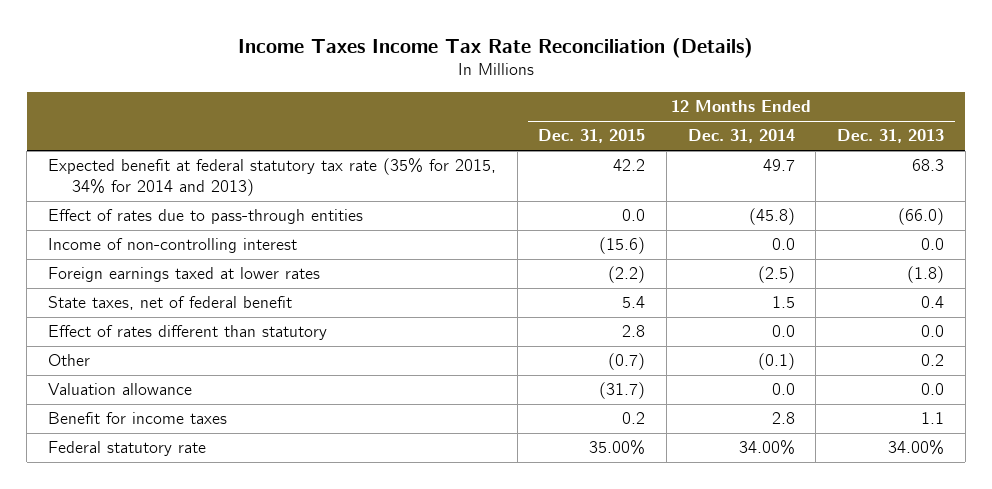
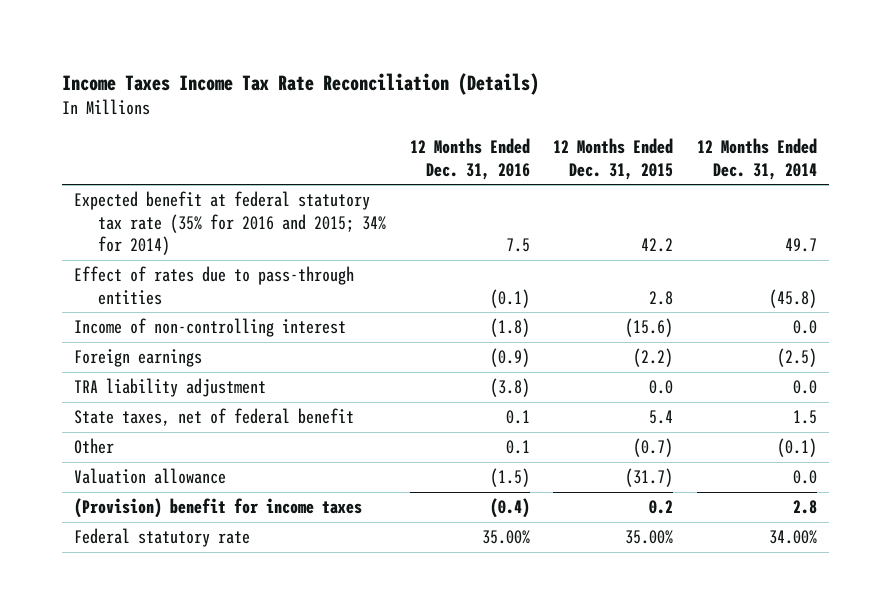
[837,129,945,144] Dec. 31, 2013 -> none
none -> [409,138,530,180] 12 Months Ended Dec. 31, 2016
[47,158,496,197] Expected benefit at federal statutory tax rate (35% for 2015, 34% for 2014 and 2013) -> [74,191,386,256] Expected benefit at federal statutory tax rate (35% for 2016 and 2015; 34% for 2014)
[622,209,646,222] 0.0 -> [649,290,674,305] 2.8
[47,267,320,283] Foreign earnings taxed at lower rates -> [74,349,203,368] Foreign earnings
none -> [74,378,267,398] TRA liability adjustment
[47,325,327,341] Effect of rates different than statutory -> none
[47,412,227,425] Benefit for income taxes -> [74,498,363,519] (Provision) benefit for income taxes

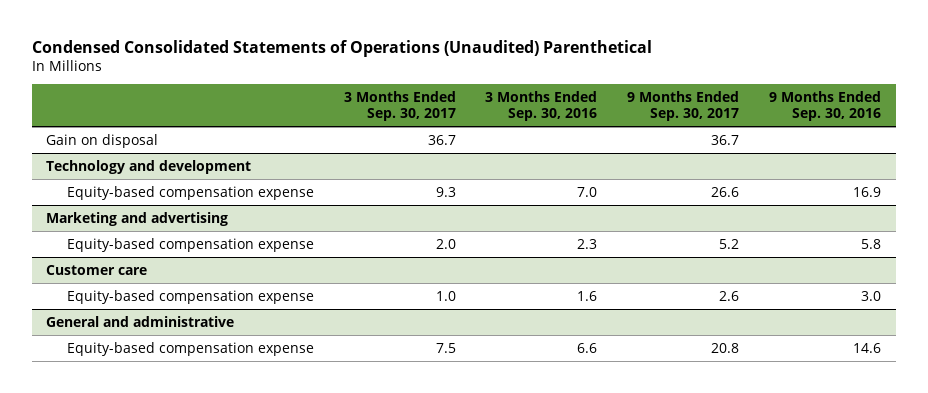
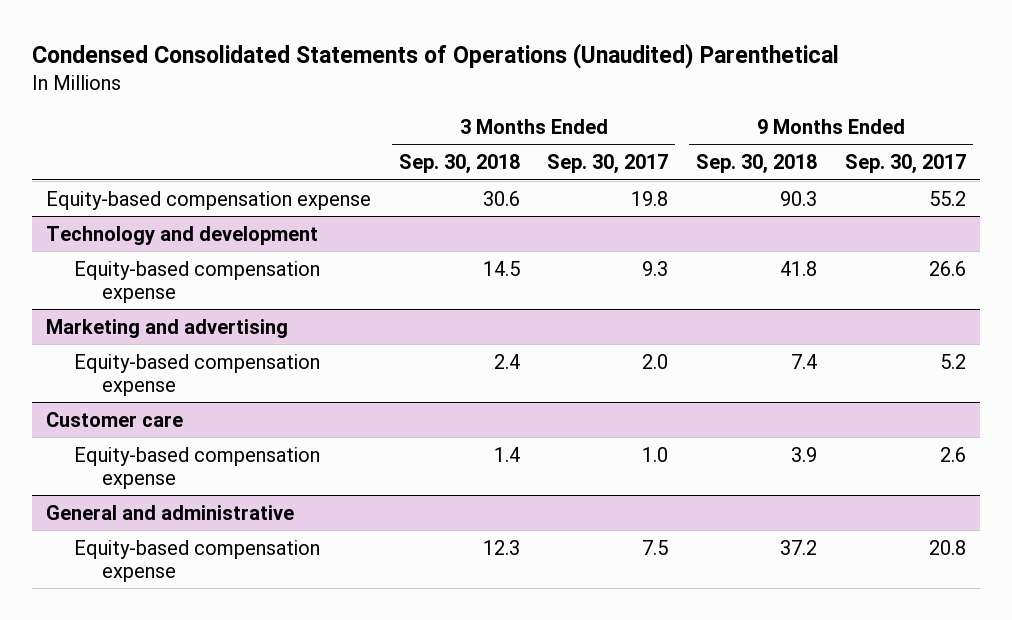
[485,91,598,122] 3 Months Ended Sep. 30, 2016 -> none
[769,91,882,122] 9 Months Ended Sep. 30, 2016 -> none
none -> [398,154,520,175] Sep. 30, 2018
none -> [696,154,818,175] Sep. 30, 2018
[46,133,159,148] Gain on disposal -> none
none -> [45,190,371,210] Equity-based compensation expense

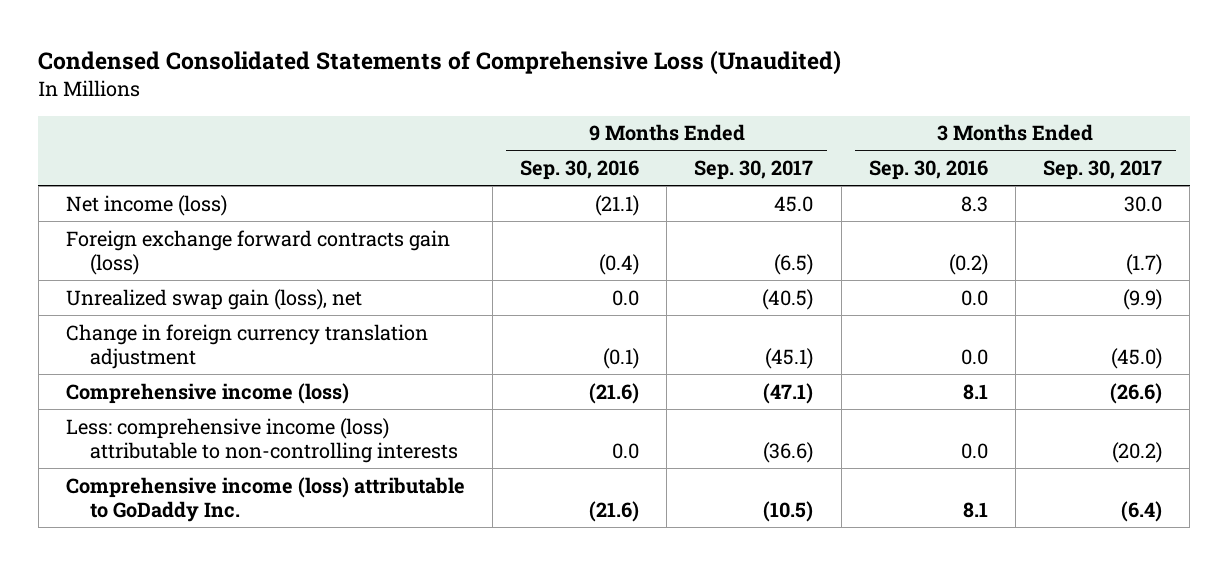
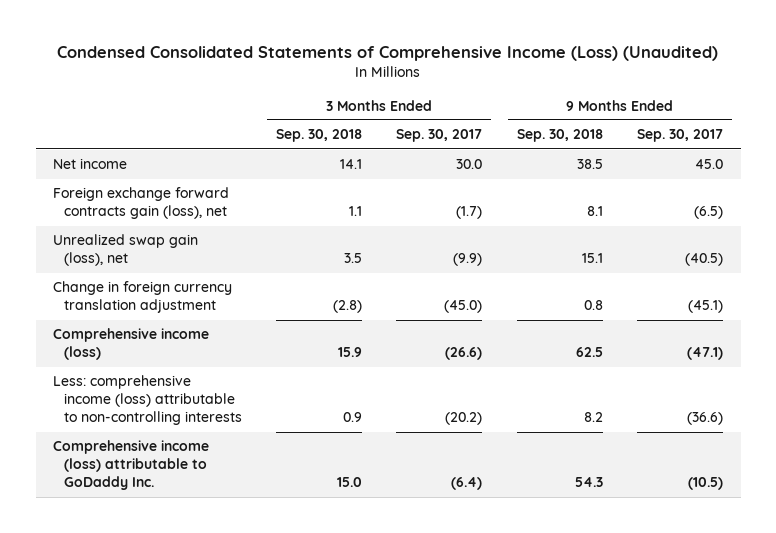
[38,50,842,76] Condensed Consolidated Statements of Comprehensive Loss (Unaudited) -> [57,45,719,61] Condensed Consolidated Statements of Comprehensive Income (Loss) (Unaudited)
[520,160,640,181] Sep. 30, 2016 -> none
[868,160,988,181] Sep. 30, 2016 -> none
none -> [276,129,363,143] Sep. 30, 2018
none -> [516,129,603,143] Sep. 30, 2018
[65,194,227,216] Net income (loss) -> [53,158,128,170] Net income
[65,229,450,275] Foreign exchange forward contracts gain (loss) -> [53,187,230,220] Foreign exchange forward contracts gain (loss), net

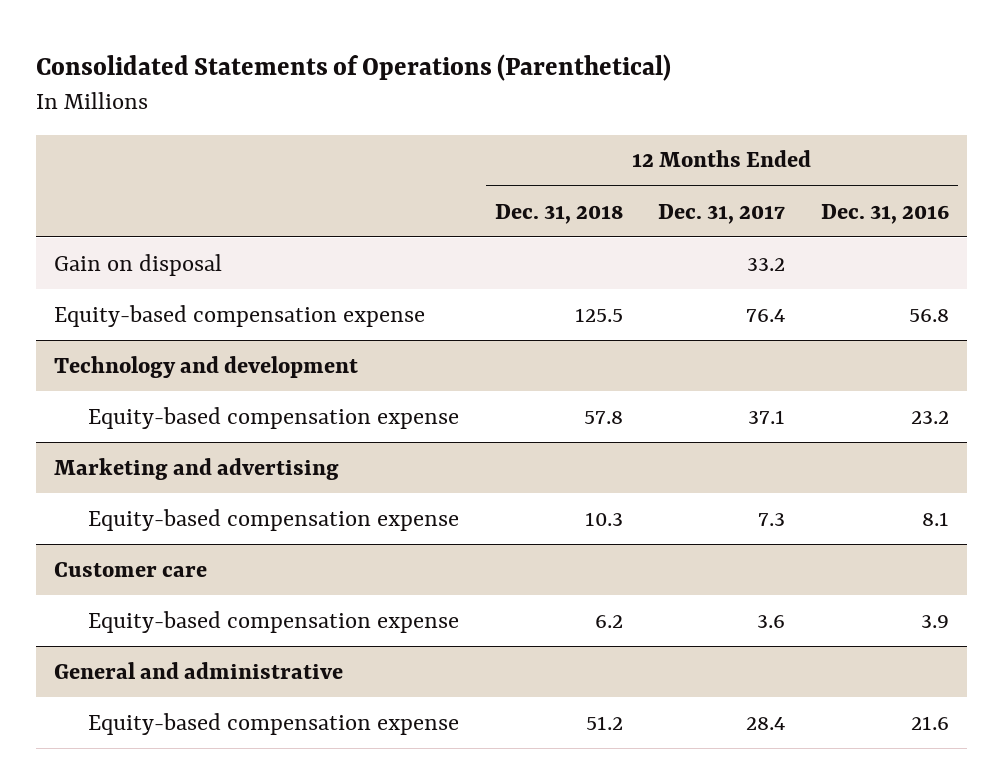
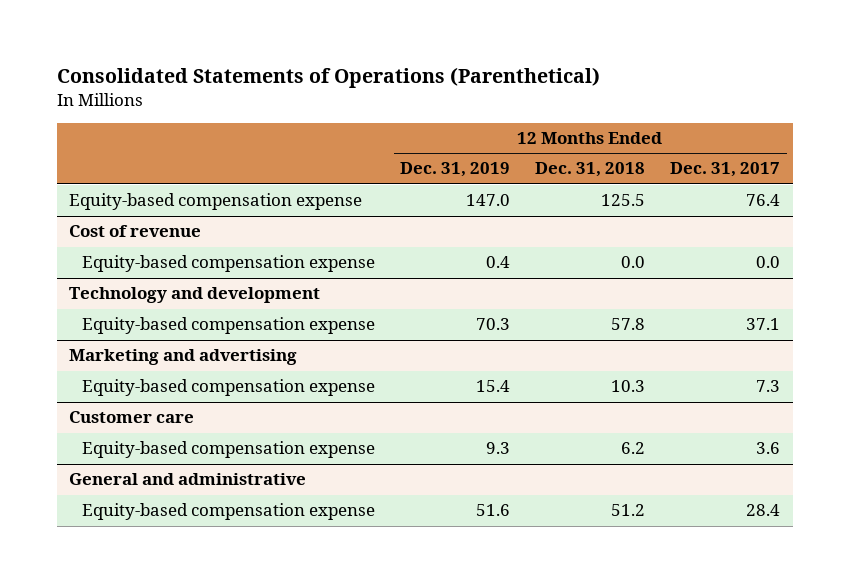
[821,203,950,224] Dec. 31, 2016 -> none
none -> [400,162,511,178] Dec. 31, 2019
[53,253,222,276] Gain on disposal -> none
none -> [69,225,202,238] Cost of revenue
none -> [82,255,376,273] Equity-based compensation expense

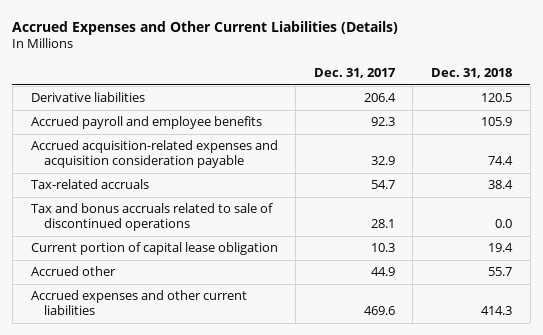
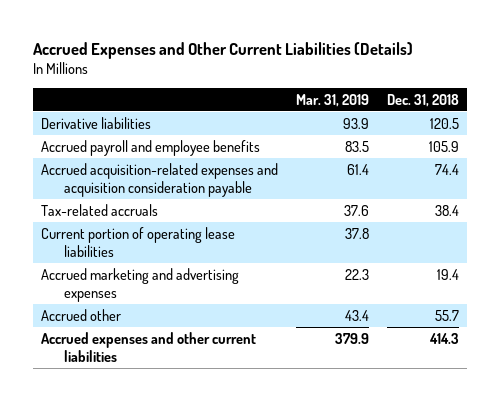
[313,68,396,79] Dec. 31, 2017 -> none
none -> [295,93,369,107] Mar. 31, 2019
[30,203,273,232] Tax and bonus accruals related to sale of discontinued operations -> none
none -> [41,226,236,257] Current portion of operating lease liabilities
[30,242,278,256] Current portion of capital lease obligation -> [41,267,240,302] Accrued marketing and advertising expenses

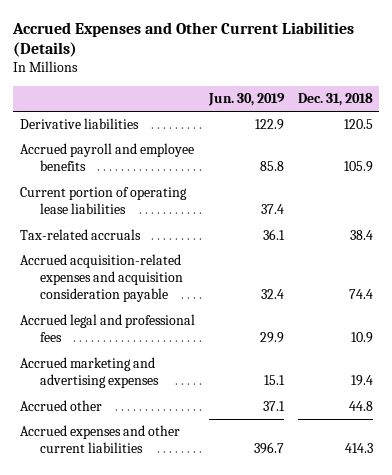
[295,93,369,107] Mar. 31, 2019 -> none
none -> [207,93,285,107] Jun. 30, 2019
[41,203,159,216] Tax-related accruals -> [19,229,141,241] Tax-related accruals
[41,162,279,197] Accrued acquisition-related expenses and acquisition consideration payable -> [19,254,184,303] Accrued acquisition-related expenses and acquisition consideration payable
none -> [19,314,195,343] Accrued legal and professional fees
[434,309,459,321] 55.7 -> [348,401,373,412] 44.8

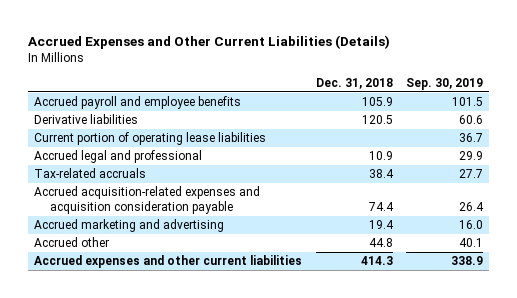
[207,93,285,107] Jun. 30, 2019 -> none
none -> [405,78,483,91] Sep. 30, 2019
[19,118,139,130] Derivative liabilities -> [34,114,139,125] Derivative liabilities
none -> [34,150,203,164] Accrued legal and professional
[19,314,195,343] Accrued legal and professional fees -> none
[19,357,160,389] Accrued marketing and advertising expenses -> [34,219,225,233] Accrued marketing and advertising

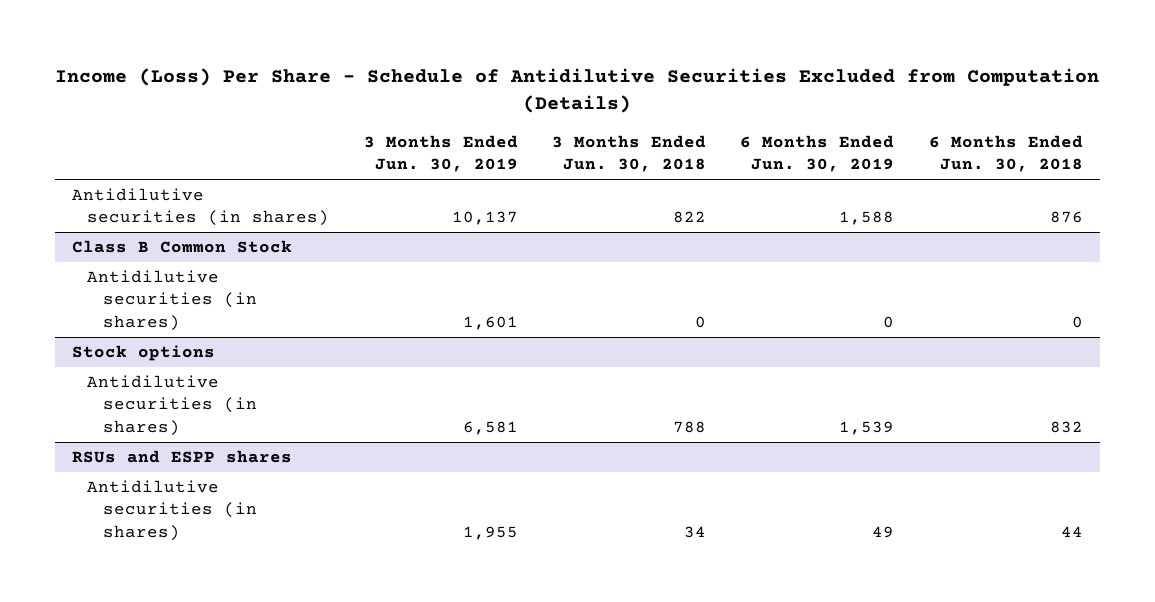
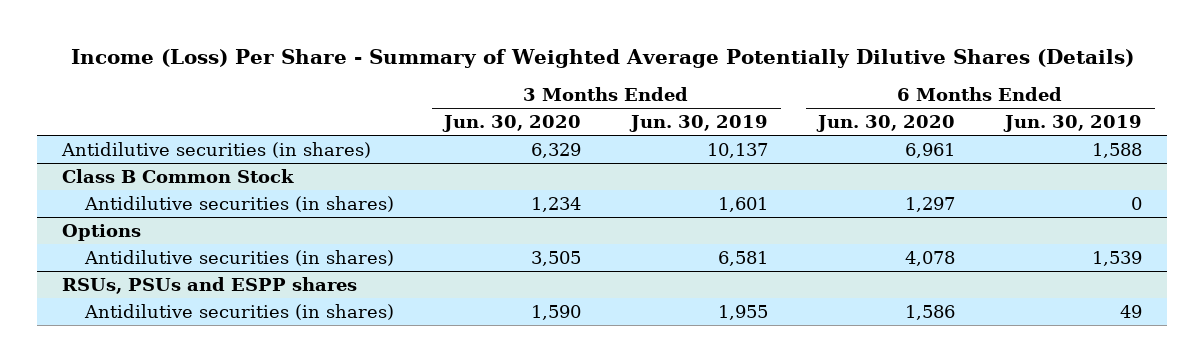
[55,67,1100,114] Income (Loss) Per Share - Schedule of Antidilutive Securities Excluded from Computation (Details) -> [71,48,1135,68] Income (Loss) Per Share - Summary of Weighted Average Potentially Dilutive Shares (Details)
[552,135,707,173] 3 Months Ended Jun. 30, 2018 -> none
[928,135,1083,173] 6 Months Ended Jun. 30, 2018 -> none
none -> [442,115,582,133] Jun. 30, 2020
none -> [816,115,956,133] Jun. 30, 2020
[71,345,215,362] Stock options -> [61,223,141,241] Options
[71,450,292,464] RSUs and ESPP shares -> [61,276,357,294] RSUs, PSUs and ESPP shares

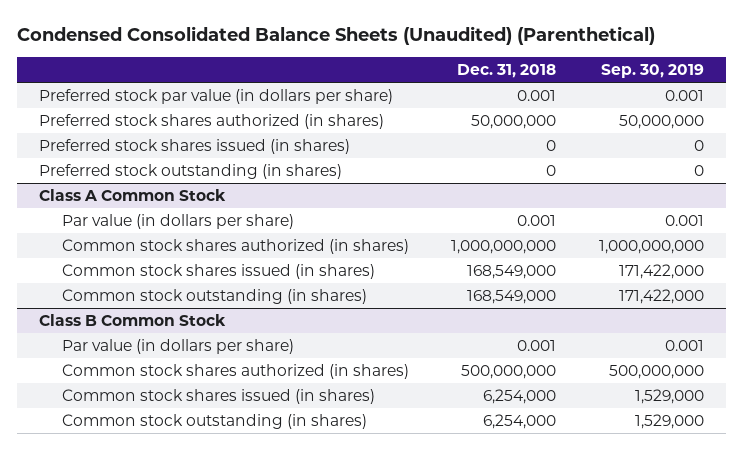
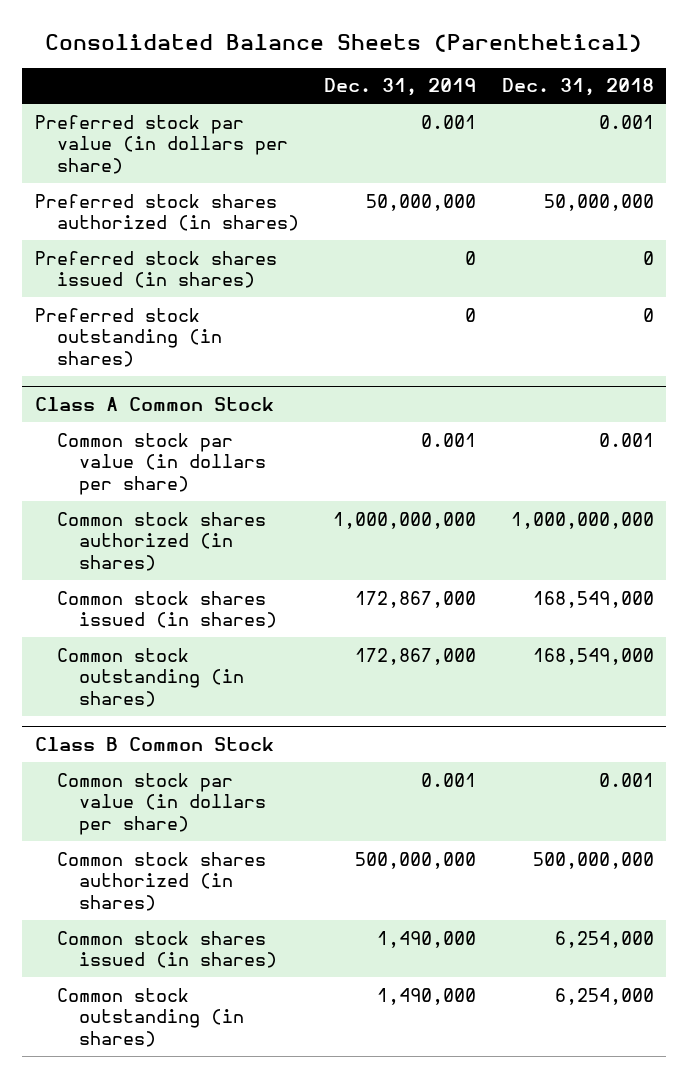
[17,26,656,46] Condensed Consolidated Balance Sheets (Unaudited) (Parenthetical) -> [45,33,643,52] Consolidated Balance Sheets (Parenthetical)
[601,63,705,78] Sep. 30, 2019 -> none
none -> [324,78,477,97] Dec. 31, 2019
[61,213,294,229] Par value (in dollars per share) -> [56,432,266,495] Common stock par value (in dollars per share)
[61,338,294,354] Par value (in dollars per share) -> [56,772,266,835] Common stock par value (in dollars per share)

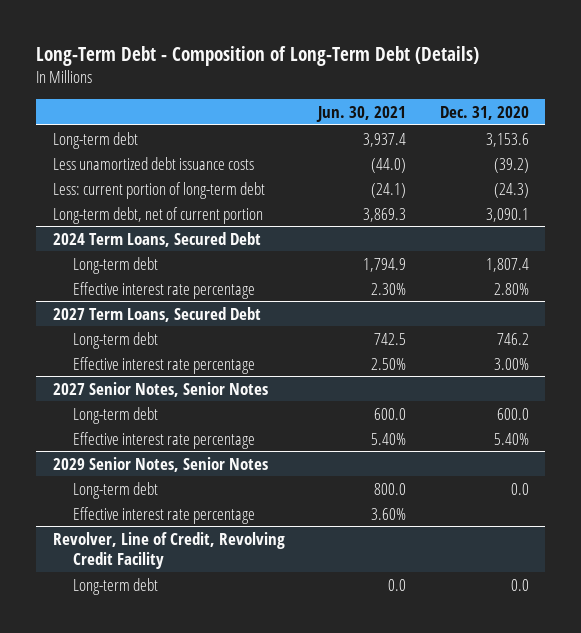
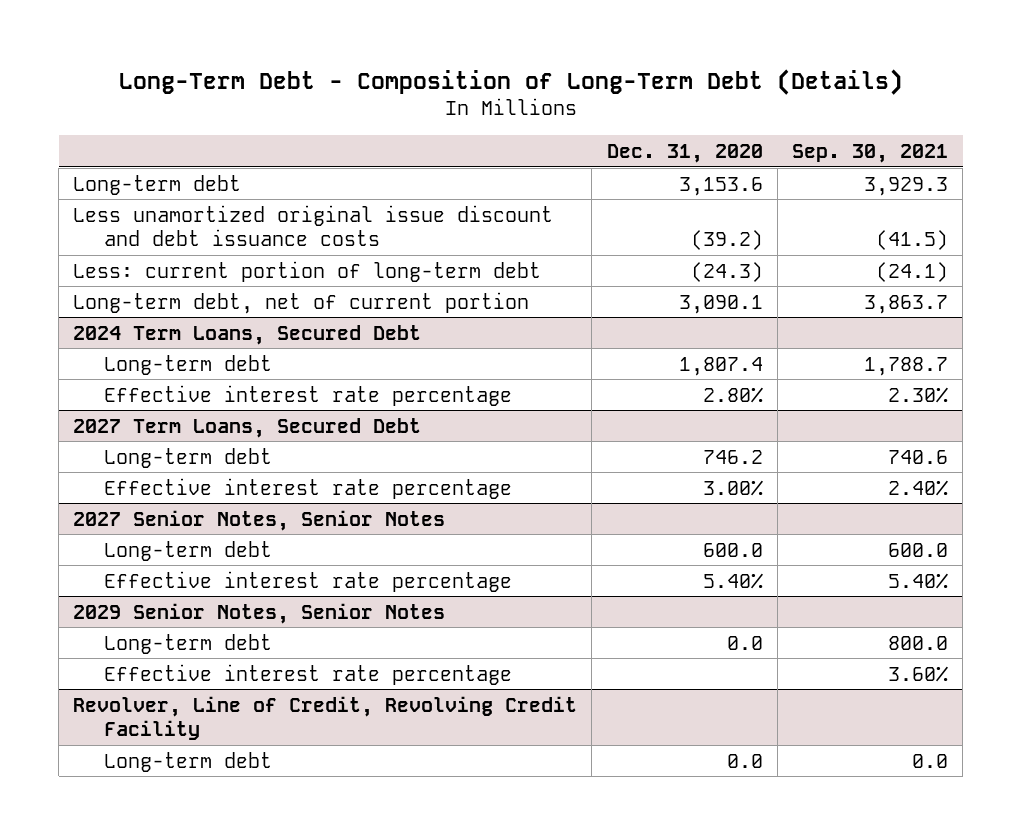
[316,105,407,122] Jun. 30, 2021 -> none
none -> [792,143,949,163] Sep. 30, 2021
[52,156,254,170] Less unamortized debt issuance costs -> [73,204,554,247] Less unamortized original issue discount and debt issuance costs

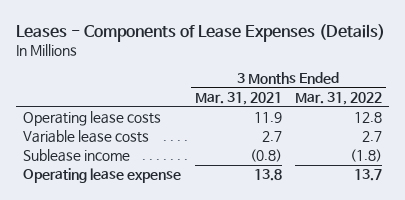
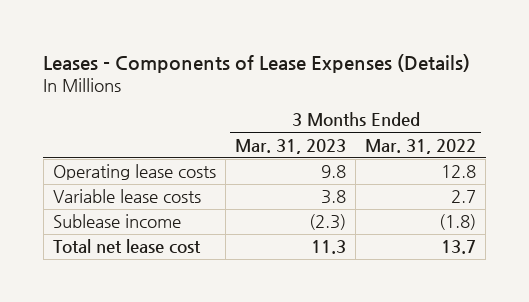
[194,91,282,105] Mar. 31, 2021 -> none
none -> [235,138,347,154] Mar. 31, 2023
[22,168,181,184] Operating lease expense -> [52,239,201,255] Total net lease cost

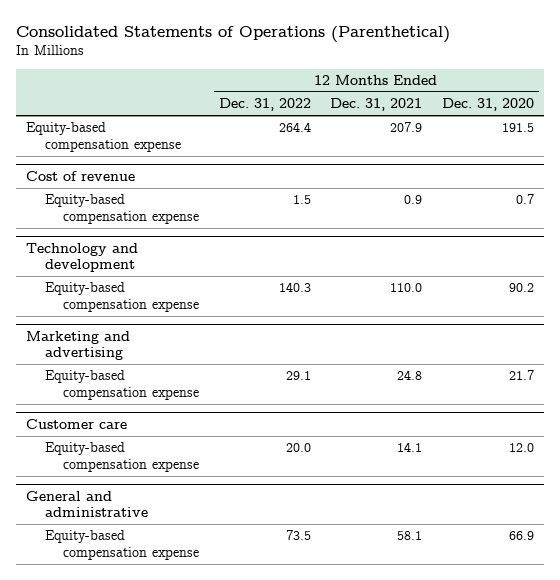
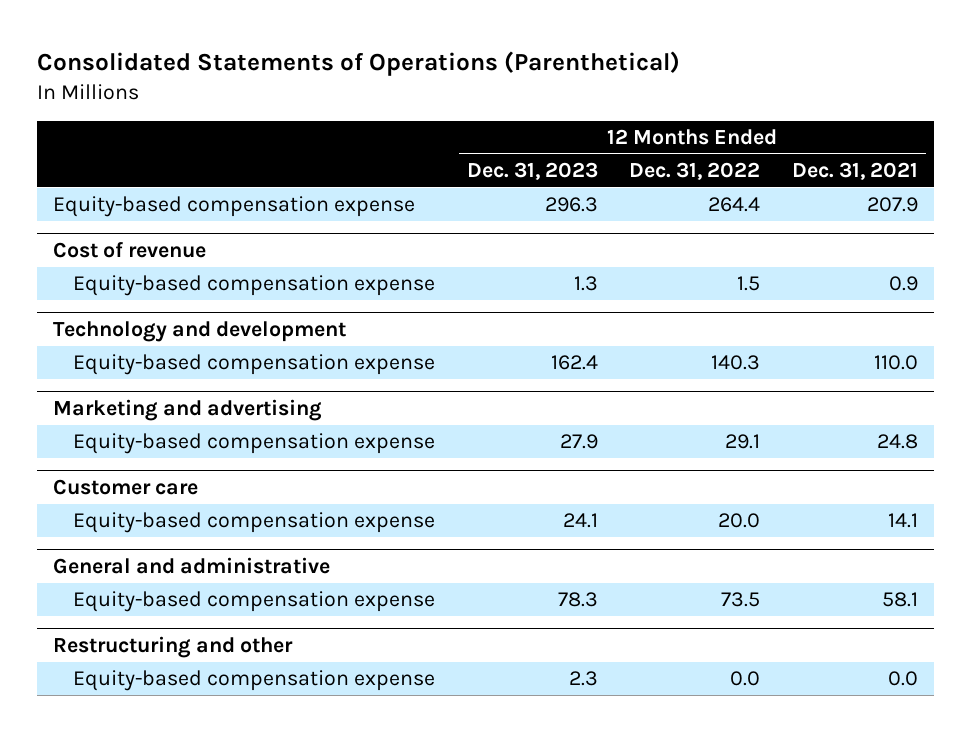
[442,98,535,112] Dec. 31, 2020 -> none
none -> [466,161,598,180] Dec. 31, 2023
none -> [52,635,293,658] Restructuring and other
none -> [73,670,436,692] Equity-based compensation expense

